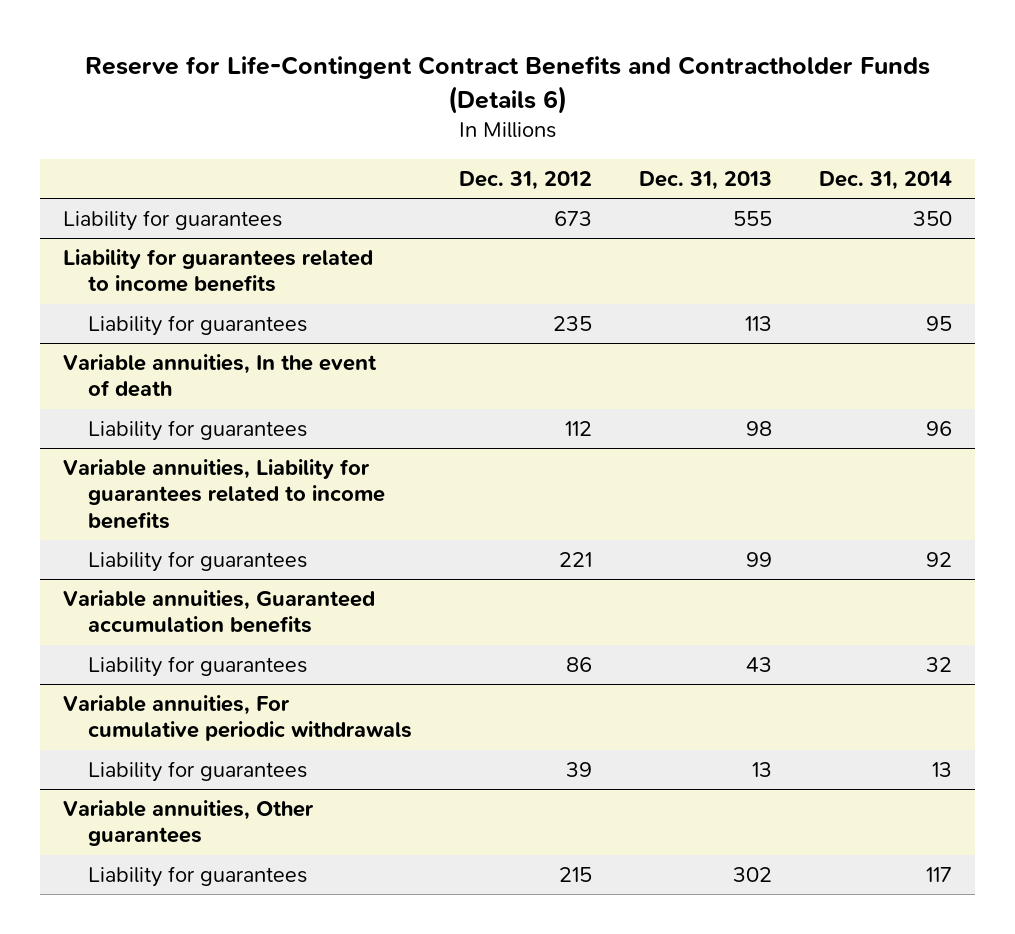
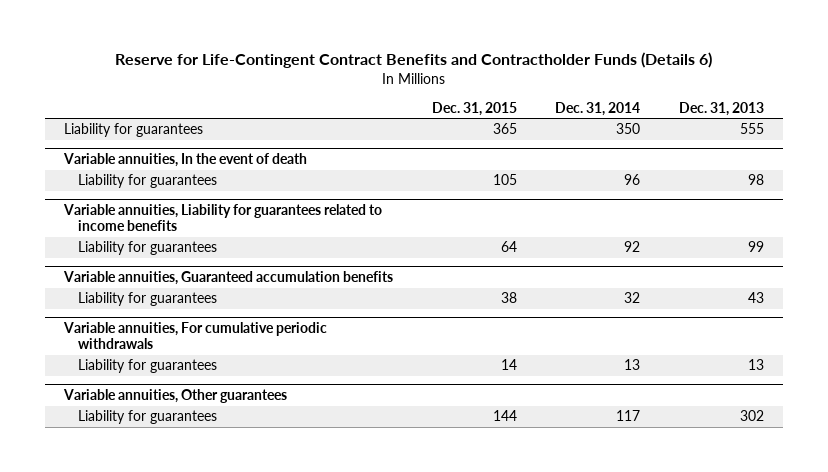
[458,170,592,190] Dec. 31, 2012 -> none
none -> [431,101,517,116] Dec. 31, 2015
[63,249,374,293] Liability for guarantees related to income benefits -> none
[87,315,307,337] Liability for guarantees -> none

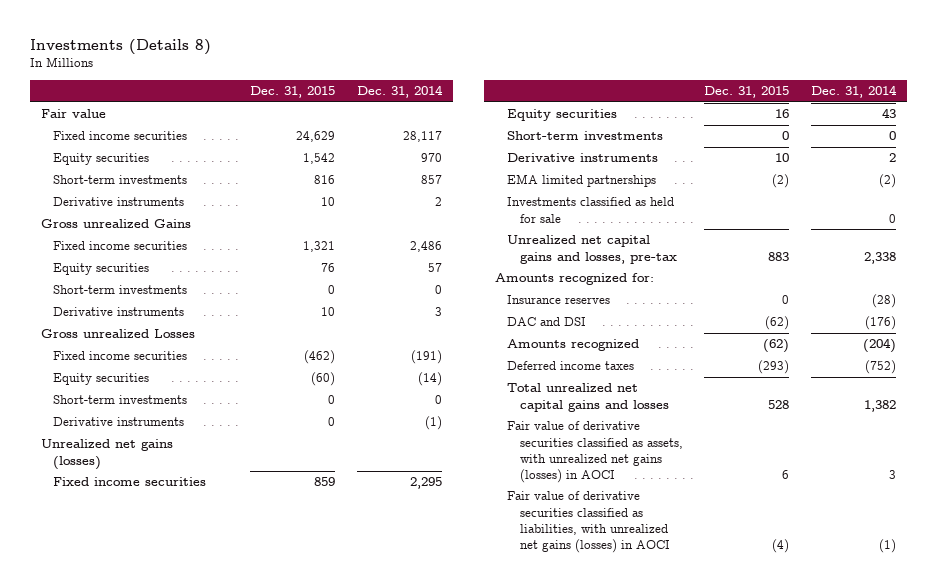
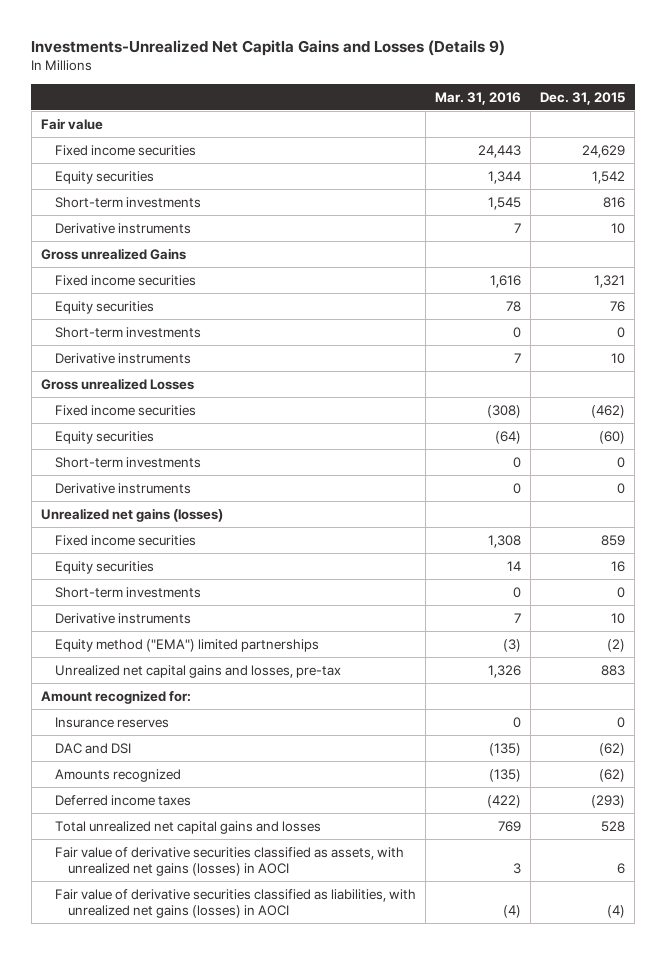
[30,38,212,55] Investments (Details 8) -> [31,40,506,57] Investments-Unrealized Net Capitla Gains and Losses (Details 9)
[356,85,443,99] Dec. 31, 2014 -> none
none -> [434,91,521,105] Mar. 31, 2016
[507,197,675,223] Investments classified as held for sale -> none
[507,174,657,188] EMA limited partnerships -> [54,638,319,652] Equity method ("EMA") limited partnerships
[495,273,655,286] Amounts recognized for: -> [40,689,191,704] Amount recognized for:

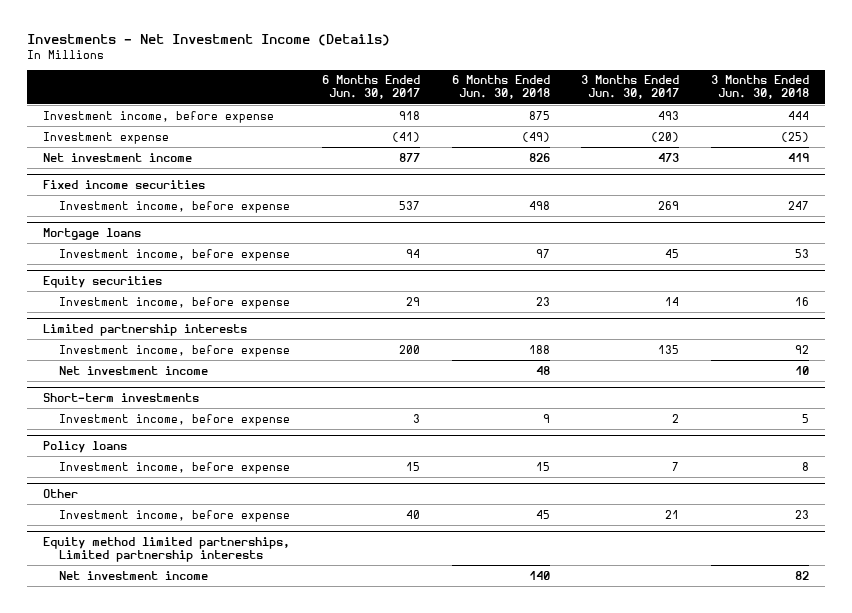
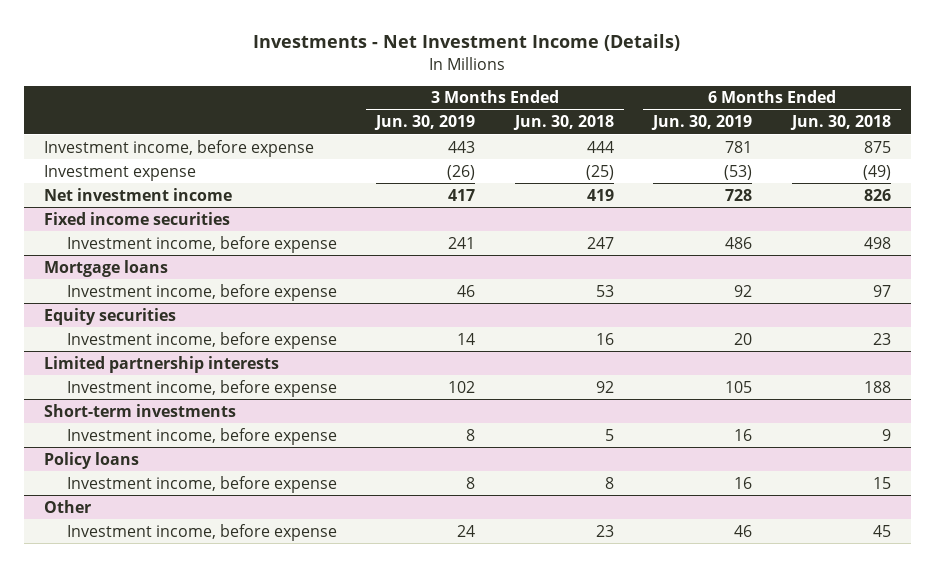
[321,75,420,100] 6 Months Ended Jun. 30, 2017 -> none
[581,75,680,100] 3 Months Ended Jun. 30, 2017 -> none
none -> [374,115,476,131] Jun. 30, 2019
none -> [651,115,753,131] Jun. 30, 2019
[59,365,209,375] Net investment income -> none
[43,537,291,563] Equity method limited partnerships, Limited partnership interests -> none
[59,570,209,580] Net investment income -> none

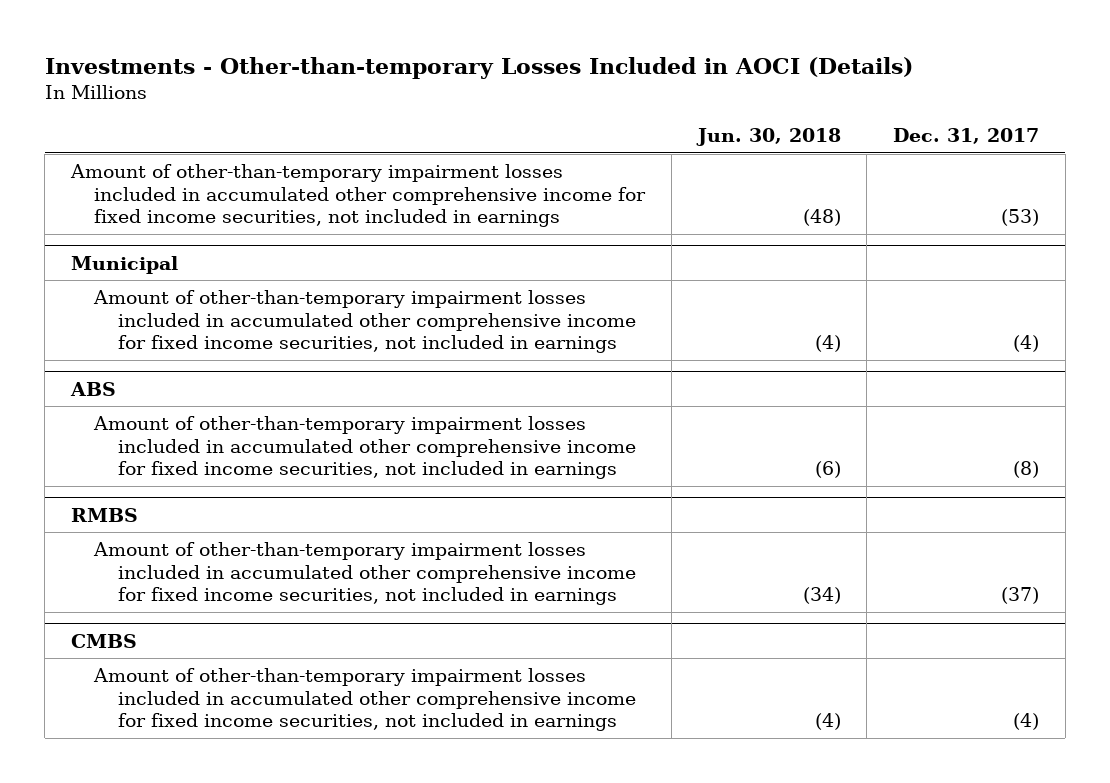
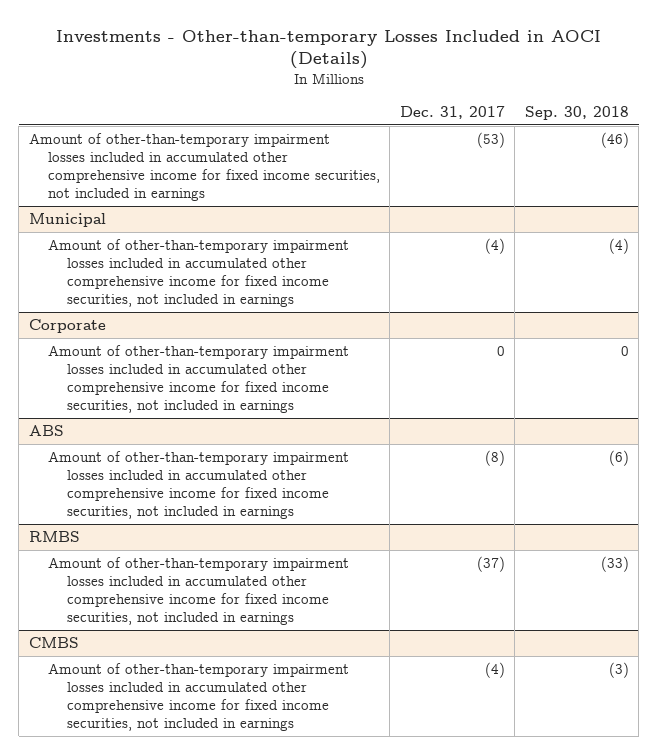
[695,128,841,147] Jun. 30, 2018 -> none
none -> [524,105,629,120] Sep. 30, 2018
none -> [28,319,106,334] Corporate
none -> [47,345,349,413] Amount of other-than-temporary impairment losses included in accumulated other comprehensive income for fixed income securities, not included in earnings

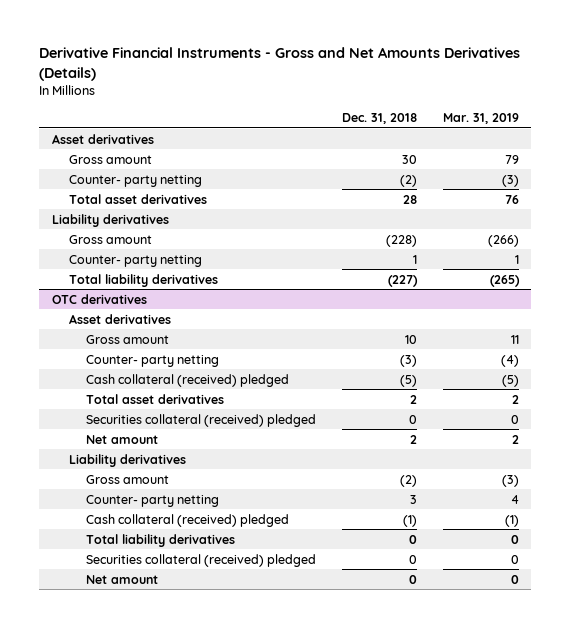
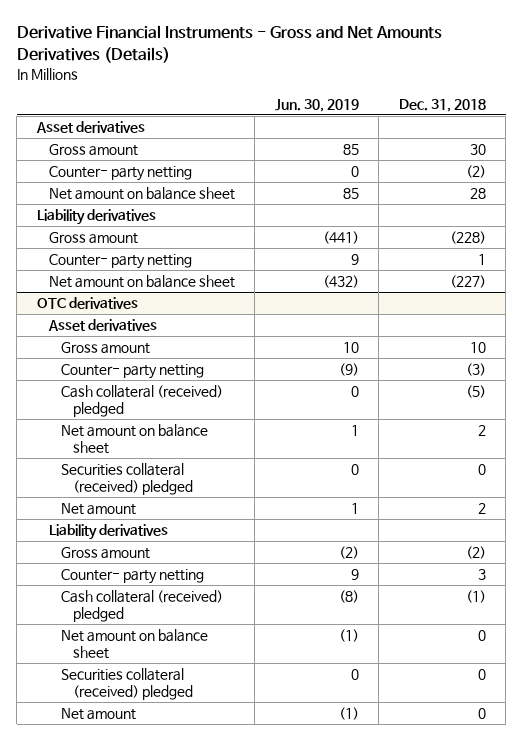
[442,113,519,125] Mar. 31, 2019 -> none
none -> [274,98,359,112] Jun. 30, 2019
[68,193,207,204] Total asset derivatives -> [48,187,235,201] Net amount on balance sheet
[68,273,218,287] Total liability derivatives -> [48,275,235,289] Net amount on balance sheet
[86,393,225,404] Total asset derivatives -> [60,424,208,455] Net amount on balance sheet
[86,533,236,547] Total liability derivatives -> [60,629,208,660] Net amount on balance sheet

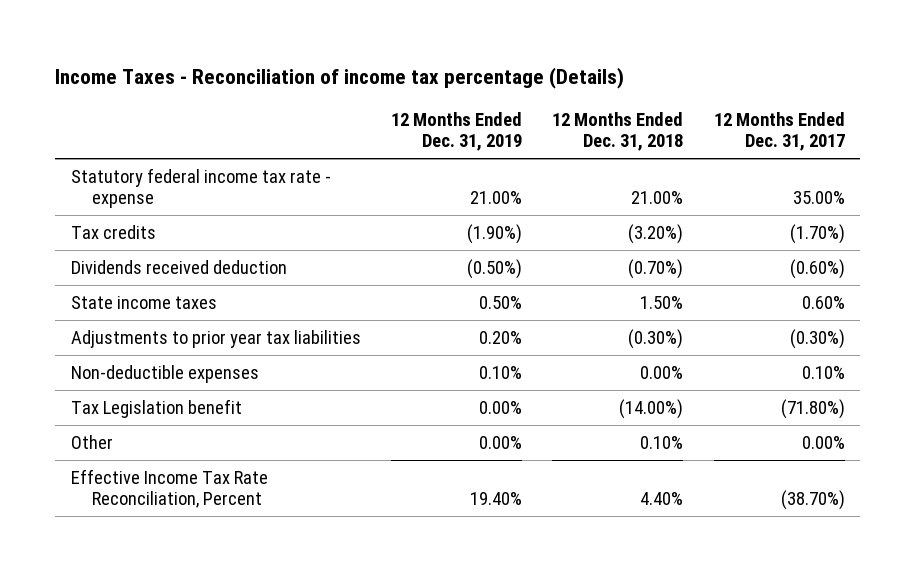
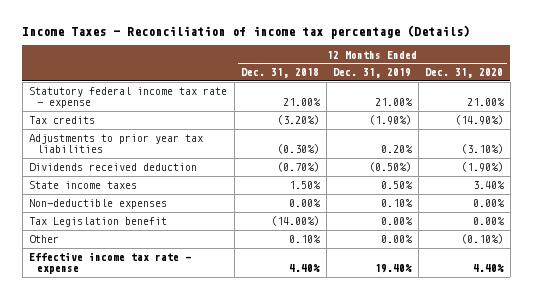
[713,111,845,152] 12 Months Ended Dec. 31, 2017 -> none
none -> [425,68,504,79] Dec. 31, 2020
[70,329,361,348] Adjustments to prior year tax liabilities -> [29,134,204,154] Adjustments to prior year tax liabilities
[70,468,268,509] Effective Income Tax Rate Reconciliation, Percent -> [29,252,192,275] Effective income tax rate - expense

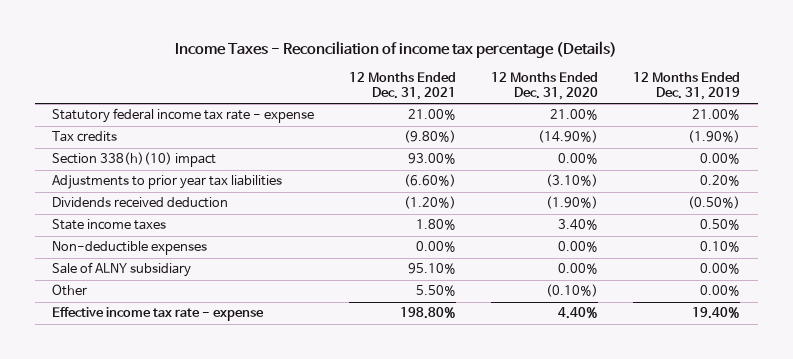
[241,68,320,79] Dec. 31, 2018 -> none
none -> [349,71,457,100] 12 Months Ended Dec. 31, 2021
none -> [52,152,217,168] Section 338(h)(10) impact
[29,217,168,228] Tax Legislation benefit -> none
none -> [52,262,192,278] Sale of ALNY subsidiary

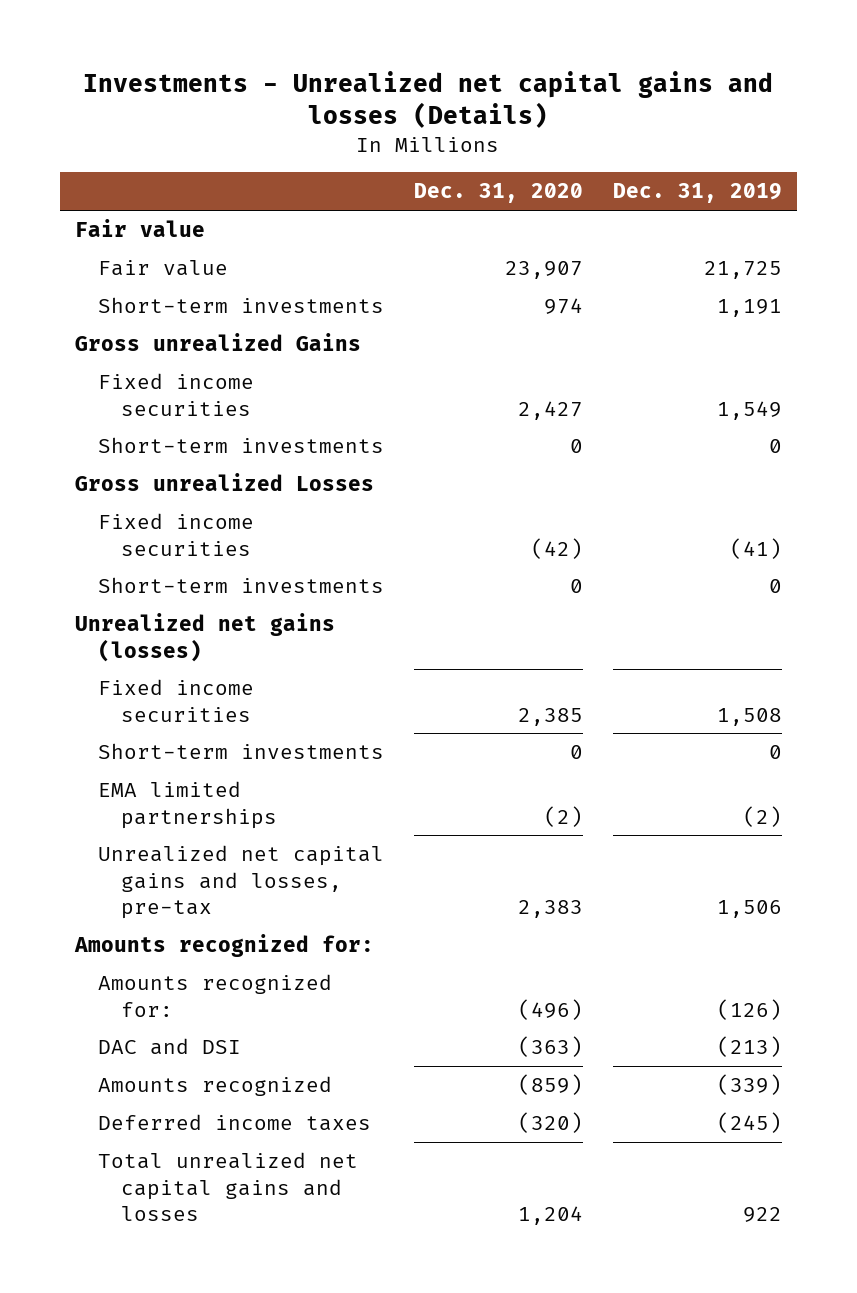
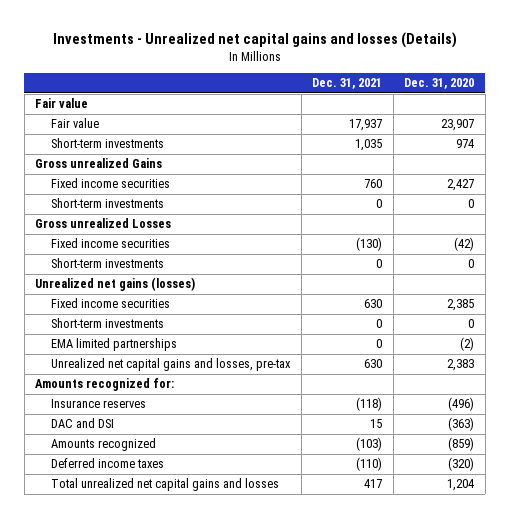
[613,183,783,204] Dec. 31, 2019 -> none
none -> [312,78,383,90] Dec. 31, 2021
[97,974,332,1017] Amounts recognized for: -> [51,399,147,409] Insurance reserves

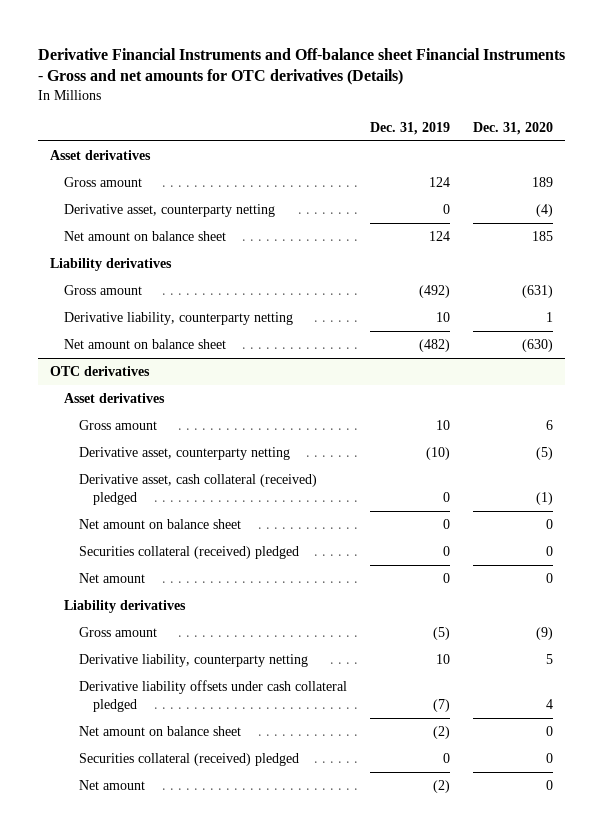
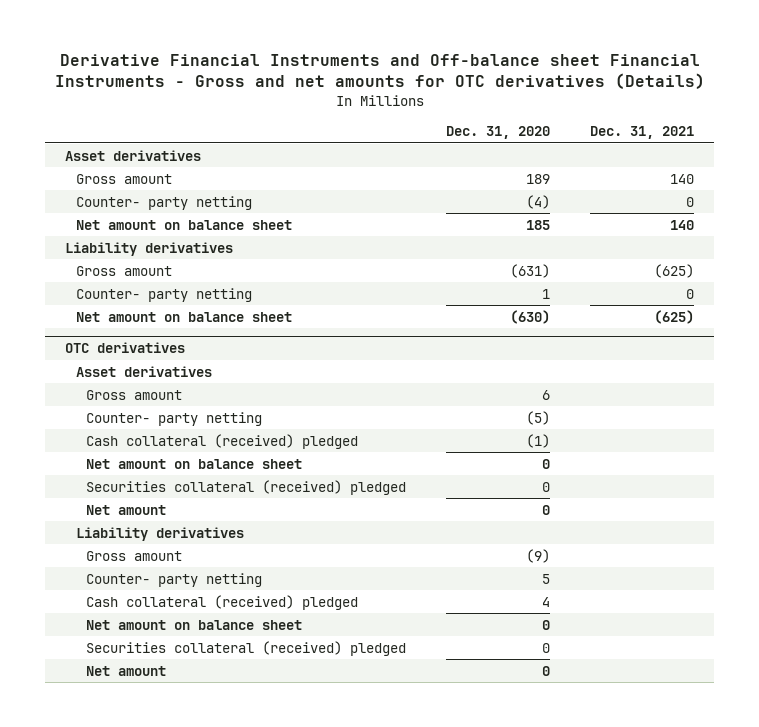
[370,122,451,136] Dec. 31, 2019 -> none
none -> [590,125,695,139] Dec. 31, 2021
[64,203,276,217] Derivative asset, counterparty netting -> [75,195,252,210] Counter- party netting
[64,311,294,325] Derivative liability, counterparty netting -> [75,287,252,302] Counter- party netting
[78,446,290,460] Derivative asset, counterparty netting -> [86,411,263,426] Counter- party netting
[78,473,317,506] Derivative asset, cash collateral (received) pledged -> [86,433,359,449] Cash collateral (received) pledged
[78,653,308,667] Derivative liability, counterparty netting -> [86,572,263,587] Counter- party netting
[78,679,347,713] Derivative liability offsets under cash collateral pledged -> [86,594,359,610] Cash collateral (received) pledged

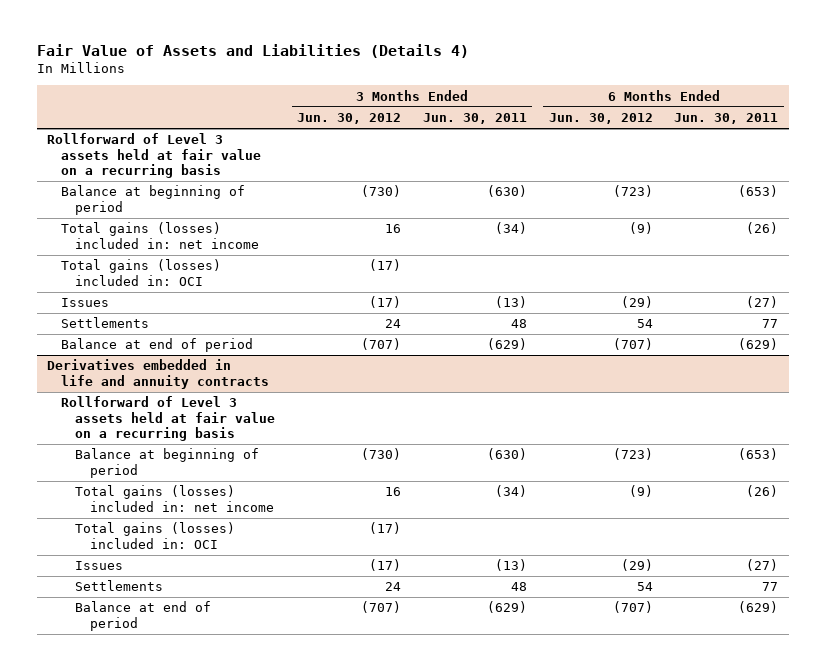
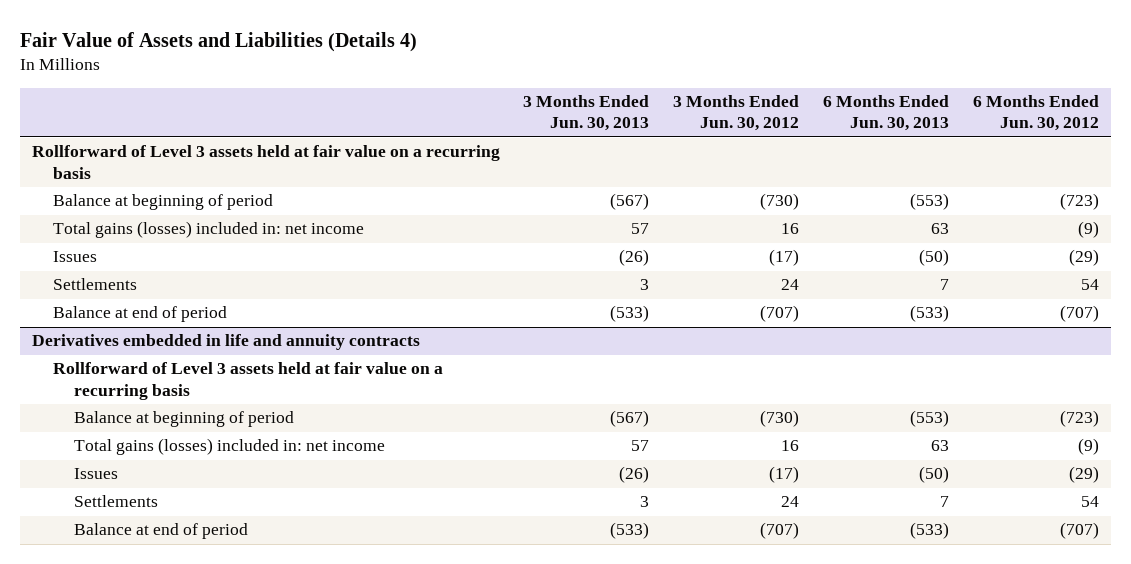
[422,112,527,124] Jun. 30, 2011 -> none
[674,112,779,124] Jun. 30, 2011 -> none
none -> [523,95,650,132] 3 Months Ended Jun. 30, 2013
none -> [823,95,950,132] 6 Months Ended Jun. 30, 2013
[61,259,222,286] Total gains (losses) included in: OCI -> none
[75,522,236,549] Total gains (losses) included in: OCI -> none

